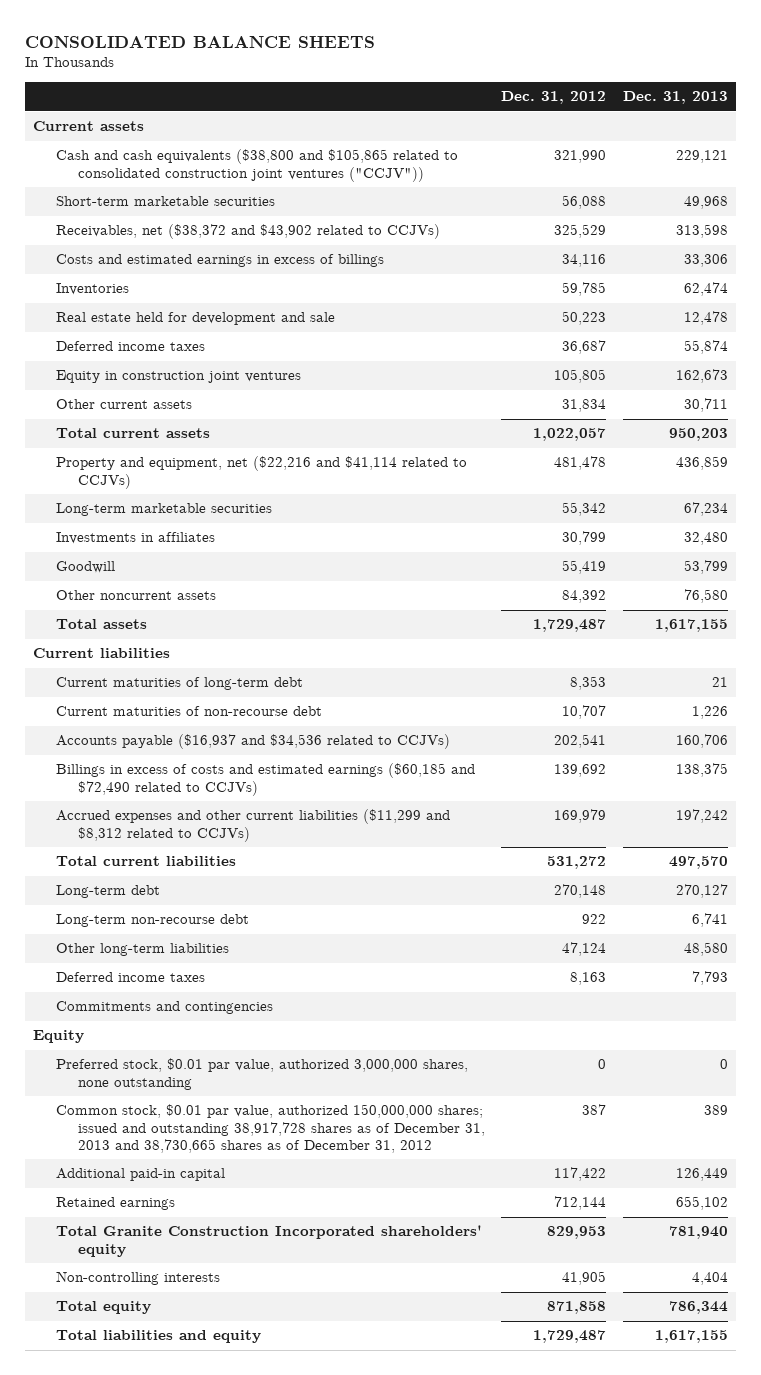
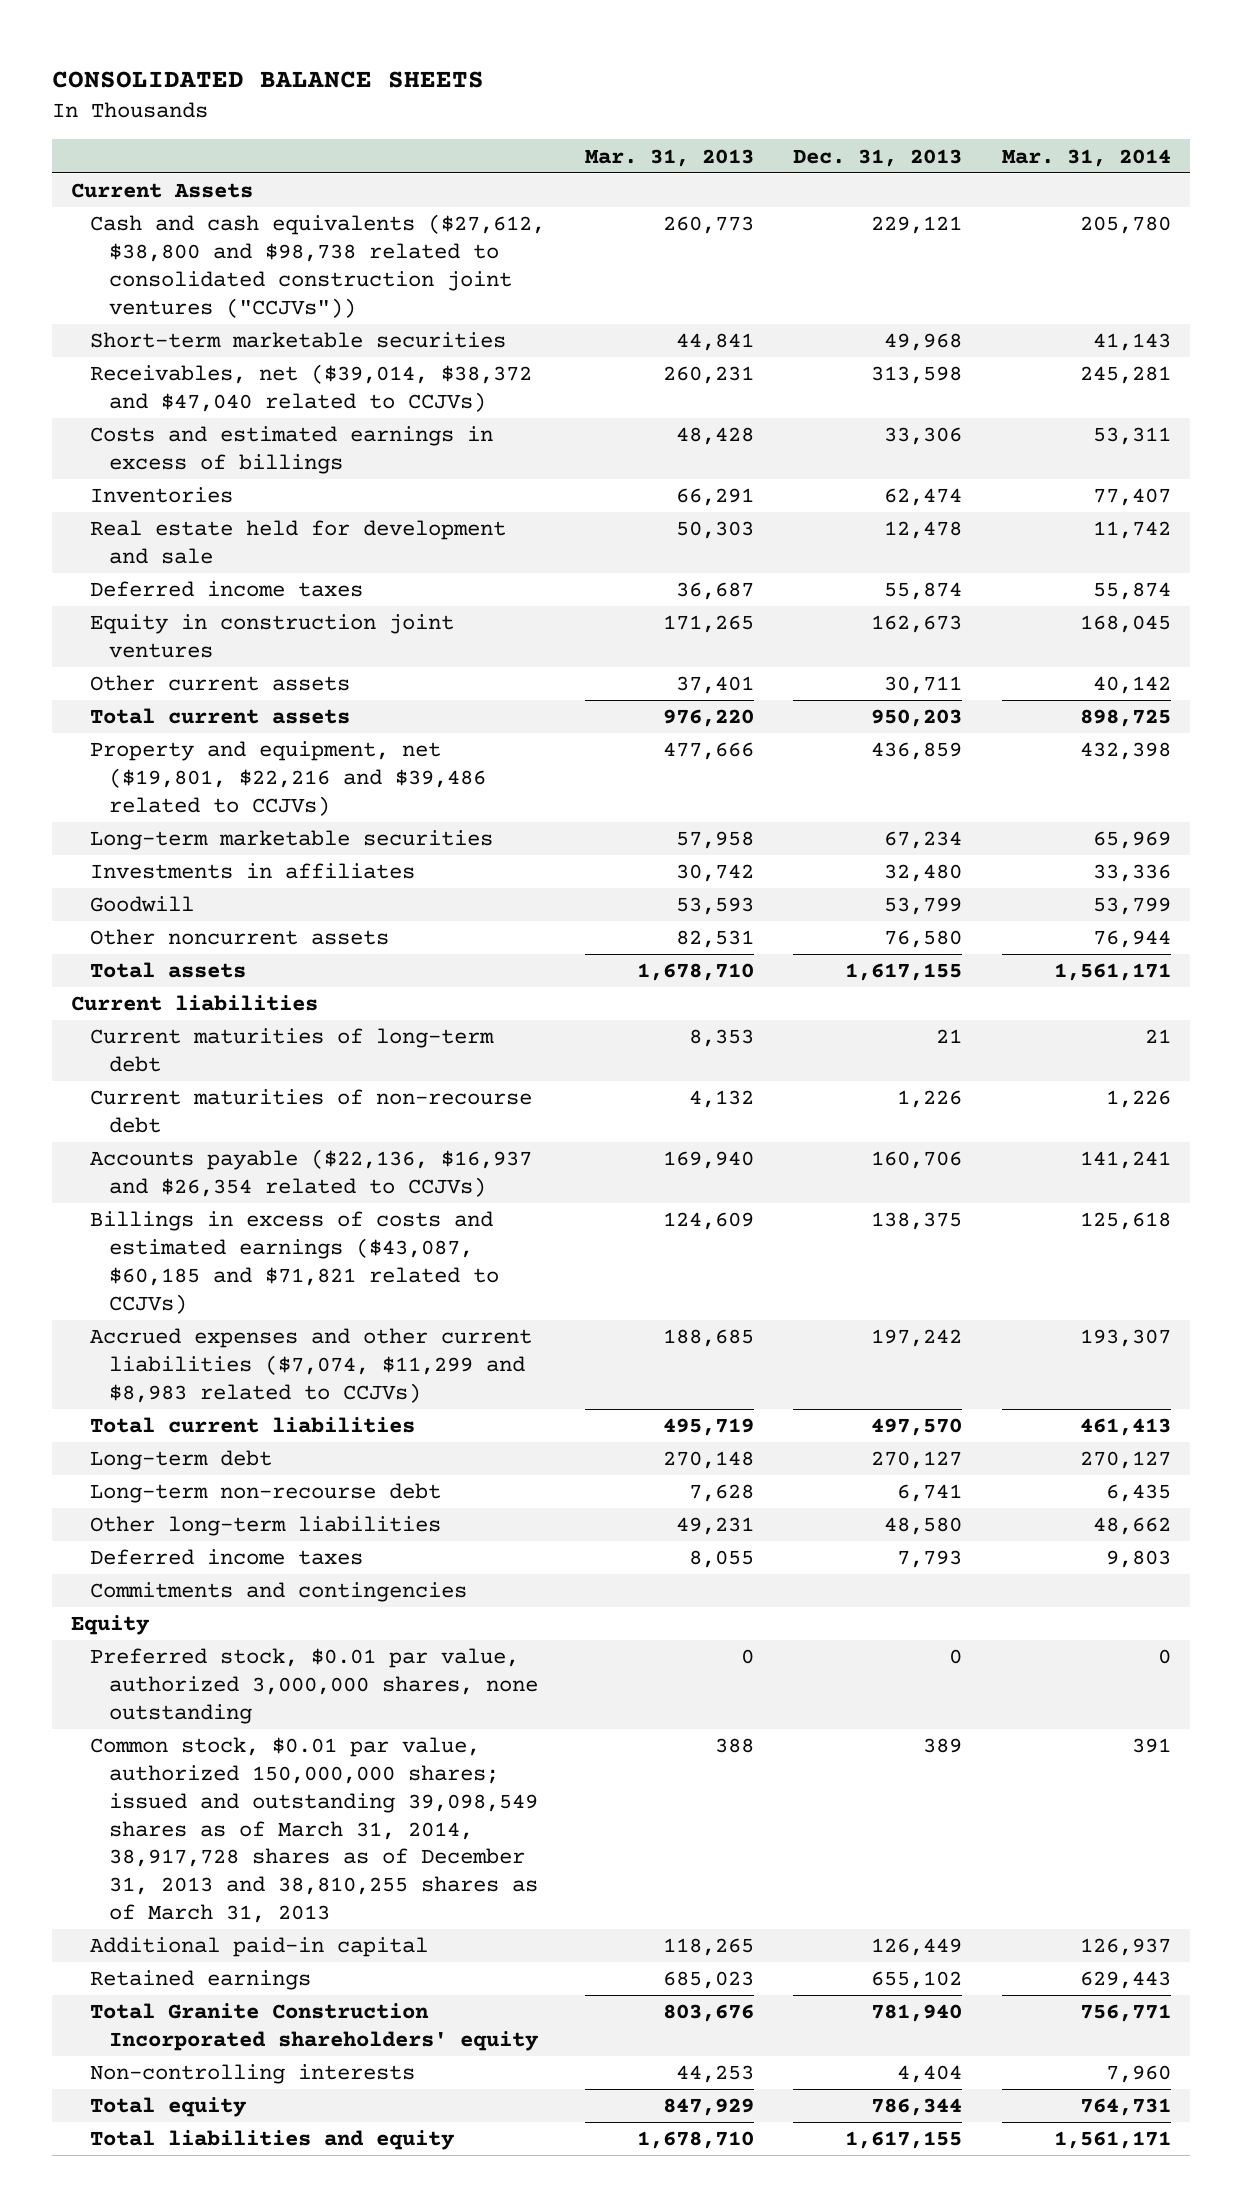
[501,91,607,105] Dec. 31, 2012 -> none
none -> [584,148,754,167] Mar. 31, 2013
none -> [1001,148,1171,167] Mar. 31, 2014
[33,121,145,132] Current assets -> [71,183,254,199] Current Assets
[55,149,458,182] Cash and cash equivalents ($38,800 and $105,865 related to consolidated construction joint ventures ("CCJV")) -> [90,214,546,318] Cash and cash equivalents ($27,612, $38,800 and $98,738 related to consolidated construction joint ventures ("CCJVs"))
[55,224,440,240] Receivables, net ($38,372 and $43,902 related to CCJVs) -> [90,364,533,412] Receivables, net ($39,014, $38,372 and $47,040 related to CCJVs)
[55,456,467,489] Property and equipment, net ($22,216 and $41,114 related to CCJVs) -> [90,741,487,816] Property and equipment, net ($19,801, $22,216 and $39,486 related to CCJVs)
[55,734,450,750] Accounts payable ($16,937 and $34,536 related to CCJVs) -> [90,1149,533,1197] Accounts payable ($22,136, $16,937 and $26,354 related to CCJVs)
[55,763,475,796] Billings in excess of costs and estimated earnings ($60,185 and $72,490 related to CCJVs) -> [90,1211,500,1314] Billings in excess of costs and estimated earnings ($43,087, $60,185 and $71,821 related to CCJVs)
[55,809,450,842] Accrued expenses and other current liabilities ($11,299 and $8,312 related to CCJVs) -> [90,1328,533,1403] Accrued expenses and other current liabilities ($7,074, $11,299 and $8,983 related to CCJVs)
[55,1104,486,1153] Common stock, $0.01 par value, authorized 150,000,000 shares; issued and outstanding 38,917,728 shares as of December 31, 2013 and 38,730,665 shares as of December 31, 2012 -> [90,1737,539,1923] Common stock, $0.01 par value, authorized 150,000,000 shares; issued and outstanding 39,098,549 shares as of March 31, 2014, 38,917,728 shares as of December 31, 2013 and 38,810,255 shares as of March 31, 2013

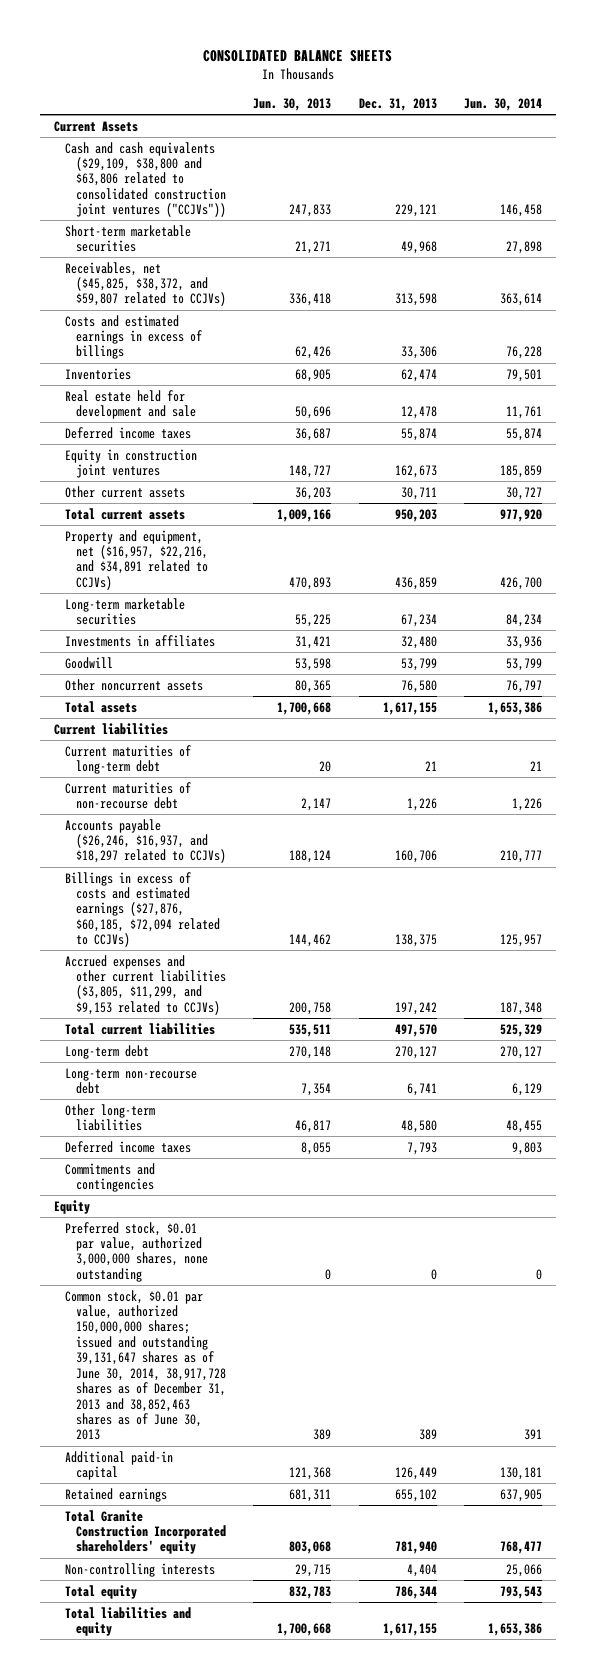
[584,148,754,167] Mar. 31, 2013 -> none
[1001,148,1171,167] Mar. 31, 2014 -> none
none -> [253,97,332,111] Jun. 30, 2013
none -> [463,97,542,111] Jun. 30, 2014
[90,214,546,318] Cash and cash equivalents ($27,612, $38,800 and $98,738 related to consolidated construction joint ventures ("CCJVs")) -> [64,141,226,218] Cash and cash equivalents ($29,109, $38,800 and $63,806 related to consolidated construction joint ventures ("CCJVs"))
[90,364,533,412] Receivables, net ($39,014, $38,372 and $47,040 related to CCJVs) -> [64,261,226,307] Receivables, net ($45,825, $38,372, and $59,807 related to CCJVs)
[90,741,487,816] Property and equipment, net ($19,801, $22,216 and $39,486 related to CCJVs) -> [64,529,208,590] Property and equipment, net ($16,957, $22,216, and $34,891 related to CCJVs)
[90,1149,533,1197] Accounts payable ($22,136, $16,937 and $26,354 related to CCJVs) -> [64,818,226,864] Accounts payable ($26,246, $16,937, and $18,297 related to CCJVs)
[90,1211,500,1314] Billings in excess of costs and estimated earnings ($43,087, $60,185 and $71,821 related to CCJVs) -> [64,871,220,948] Billings in excess of costs and estimated earnings ($27,876, $60,185, $72,094 related to CCJVs)
[90,1328,533,1403] Accrued expenses and other current liabilities ($7,074, $11,299 and $8,983 related to CCJVs) -> [64,954,226,1015] Accrued expenses and other current liabilities ($3,805, $11,299, and $9,153 related to CCJVs)
[90,1737,539,1923] Common stock, $0.01 par value, authorized 150,000,000 shares; issued and outstanding 39,098,549 shares as of March 31, 2014, 38,917,728 shares as of December 31, 2013 and 38,810,255 shares as of March 31, 2013 -> [64,1289,226,1441] Common stock, $0.01 par value, authorized 150,000,000 shares; issued and outstanding 39,131,647 shares as of June 30, 2014, 38,917,728 shares as of December 31, 2013 and 38,852,463 shares as of June 30, 2013

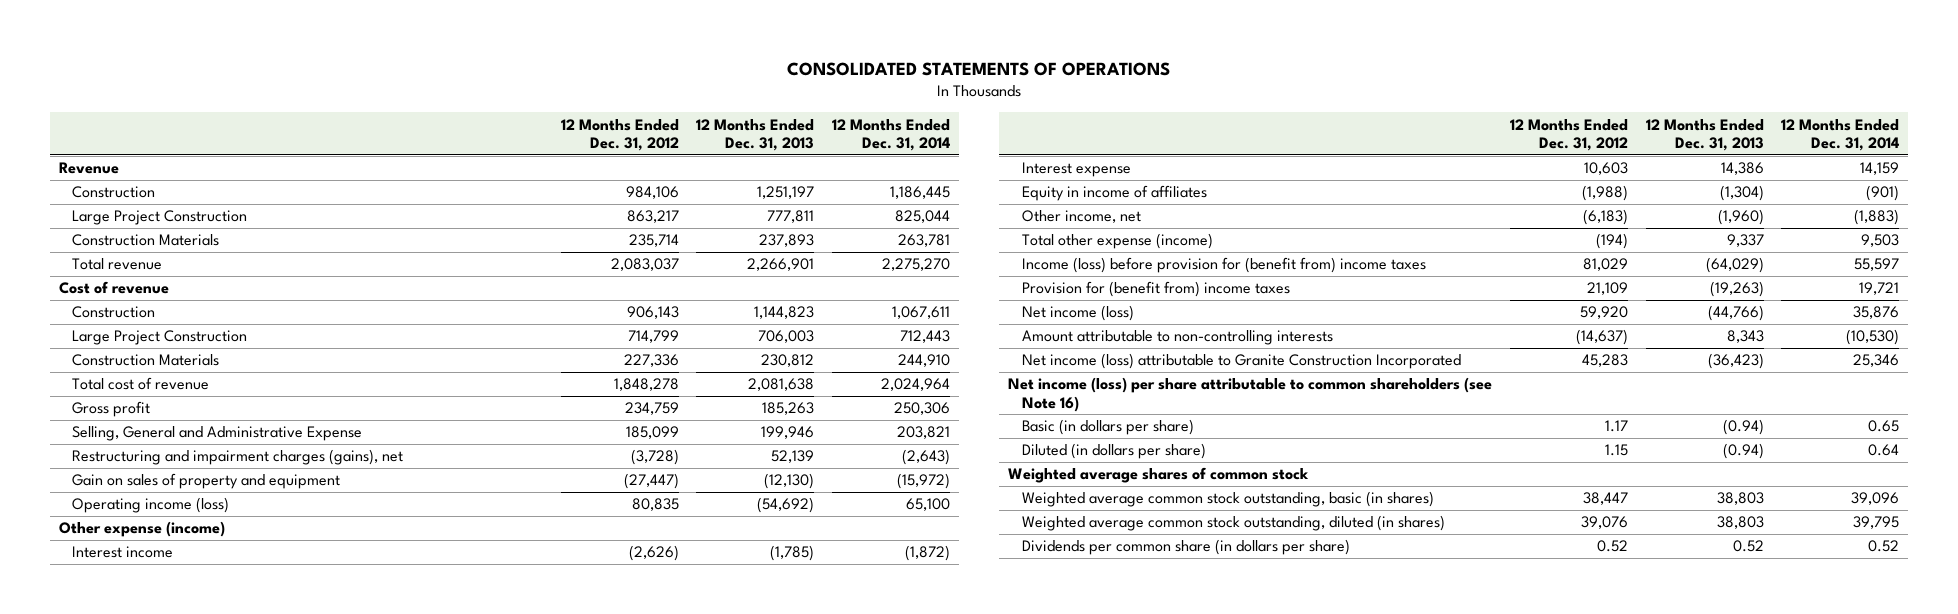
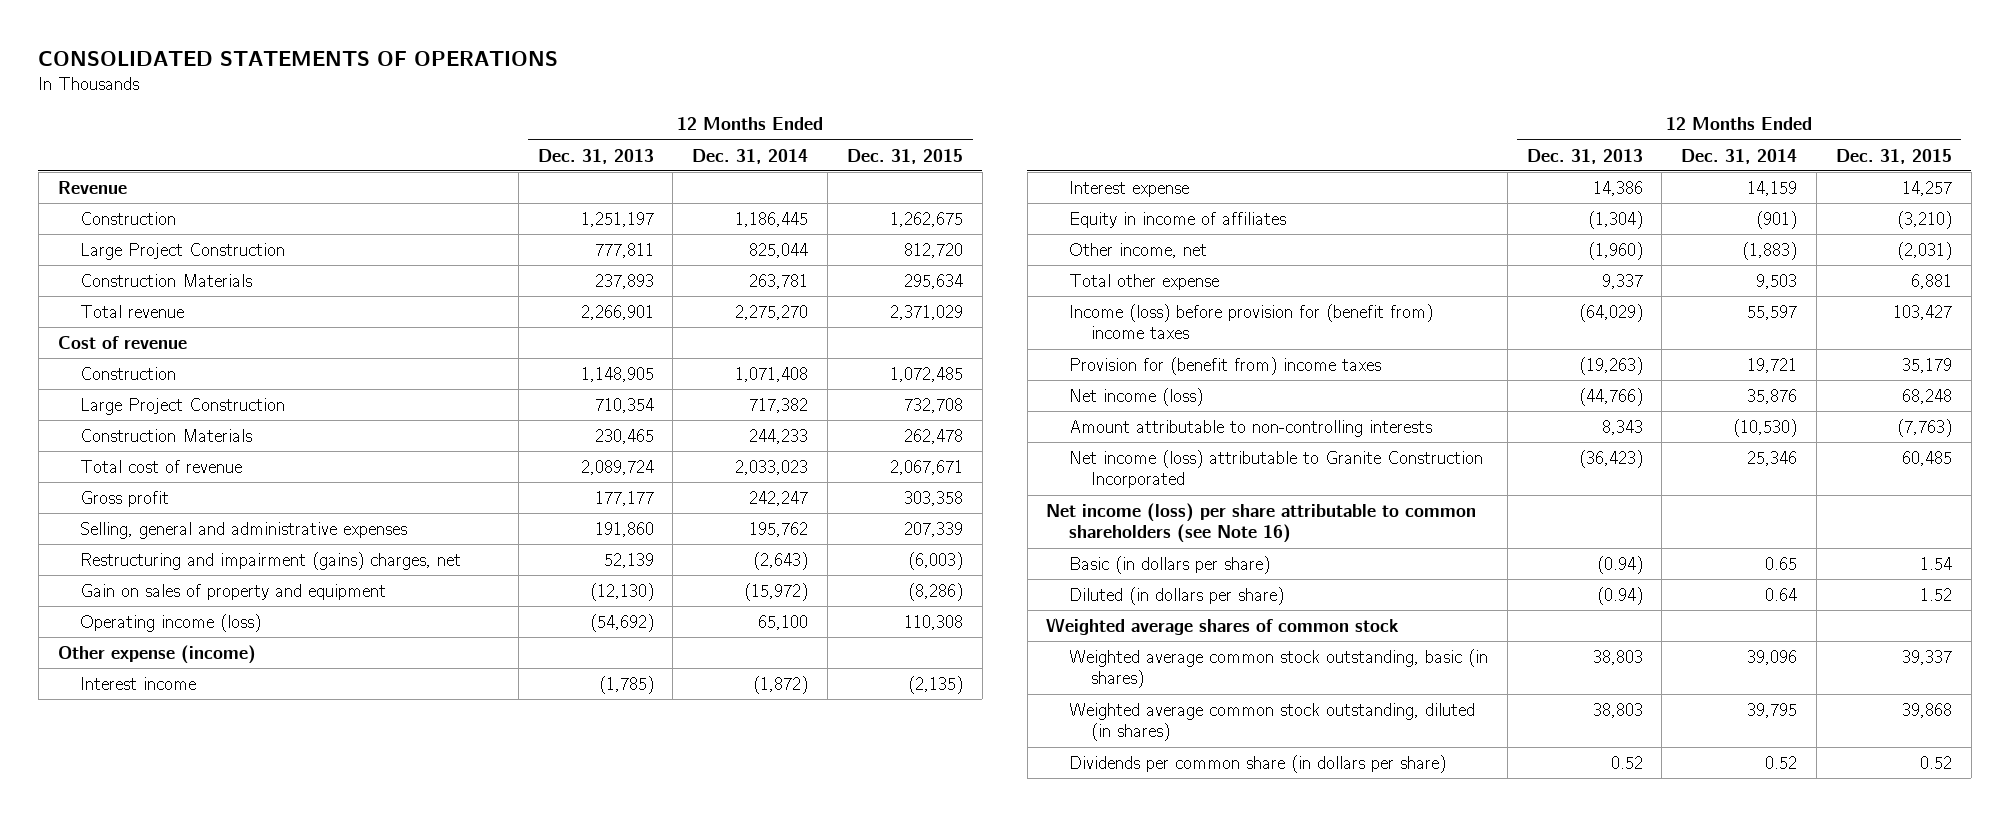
[560,118,679,152] 12 Months Ended Dec. 31, 2012 -> none
none -> [846,148,963,164] Dec. 31, 2015
[754,306,815,320] 1,144,823 -> [580,366,654,382] 1,148,905
[892,306,951,320] 1,067,611 -> [735,366,809,382] 1,071,408
[758,330,815,344] 706,003 -> [594,397,654,413] 710,354
[900,330,951,344] 712,443 -> [749,397,809,413] 717,382
[761,354,815,368] 230,812 -> [594,428,654,444] 230,465
[898,354,951,368] 244,910 -> [749,428,809,444] 244,233
[748,378,815,392] 2,081,638 -> [580,459,654,475] 2,089,724
[881,378,951,392] 2,024,964 -> [735,459,809,475] 2,033,023
[762,402,815,416] 185,263 -> [594,490,654,506] 177,177
[894,402,951,416] 250,306 -> [749,490,809,506] 242,247
[72,426,363,442] Selling, General and Administrative Expense -> [79,521,407,539] Selling, general and administrative expenses
[761,426,815,440] 199,946 -> [594,521,654,537] 191,860
[897,426,951,440] 203,821 -> [749,521,809,537] 195,762
[72,449,404,466] Restructuring and impairment charges (gains), net -> [79,551,461,570] Restructuring and impairment (gains) charges, net
[1021,233,1213,250] Total other expense (income) -> [1068,273,1219,290] Total other expense

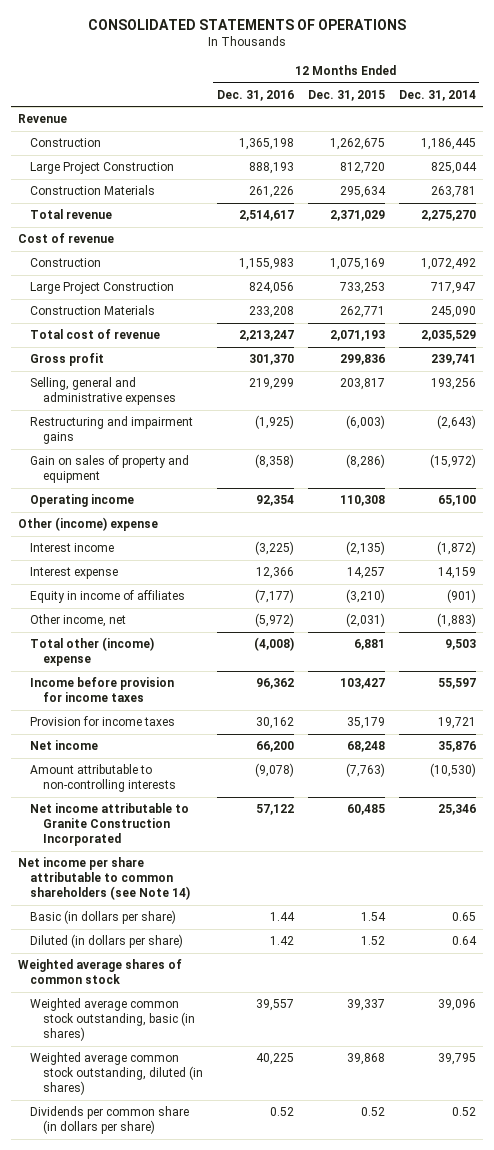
[537,148,654,164] Dec. 31, 2013 -> none
none -> [216,89,294,101] Dec. 31, 2016
[735,366,809,382] 1,071,408 -> [420,258,476,271] 1,072,492
[889,366,963,382] 1,072,485 -> [329,258,385,271] 1,075,169
[749,397,809,413] 717,382 -> [430,282,476,295] 717,947
[903,397,963,413] 732,708 -> [339,282,385,295] 733,253
[749,428,809,444] 244,233 -> [430,306,476,319] 245,090
[903,428,963,444] 262,478 -> [339,306,385,319] 262,771
[735,459,809,475] 2,033,023 -> [420,330,476,342] 2,035,529
[889,459,963,475] 2,067,671 -> [329,330,385,342] 2,071,193
[749,490,809,506] 242,247 -> [430,354,476,366] 239,741
[903,490,963,506] 303,358 -> [339,354,385,366] 299,836
[749,521,809,537] 195,762 -> [430,378,476,391] 193,256
[903,521,963,537] 207,339 -> [339,378,385,391] 203,817
[79,551,461,570] Restructuring and impairment (gains) charges, net -> [30,416,194,445] Restructuring and impairment gains
[79,613,261,632] Operating income (loss) -> [30,494,135,508] Operating income
[57,644,256,664] Other expense (income) -> [18,517,159,532] Other (income) expense
[1068,273,1219,290] Total other expense -> [30,637,155,667] Total other (income) expense
[1068,303,1433,340] Income (loss) before provision for (benefit from) income taxes -> [30,677,175,703] Income before provision for income taxes
[1068,356,1381,375] Provision for (benefit from) income taxes -> [30,716,176,727] Provision for income taxes
[1068,387,1203,406] Net income (loss) -> [30,740,99,751] Net income
[1068,449,1483,489] Net income (loss) attributable to Granite Construction Incorporated -> [30,803,190,847] Net income attributable to Granite Construction Incorporated
[1046,502,1477,544] Net income (loss) per share attributable to common shareholders (see Note 16) -> [18,857,191,901] Net income per share attributable to common shareholders (see Note 14)

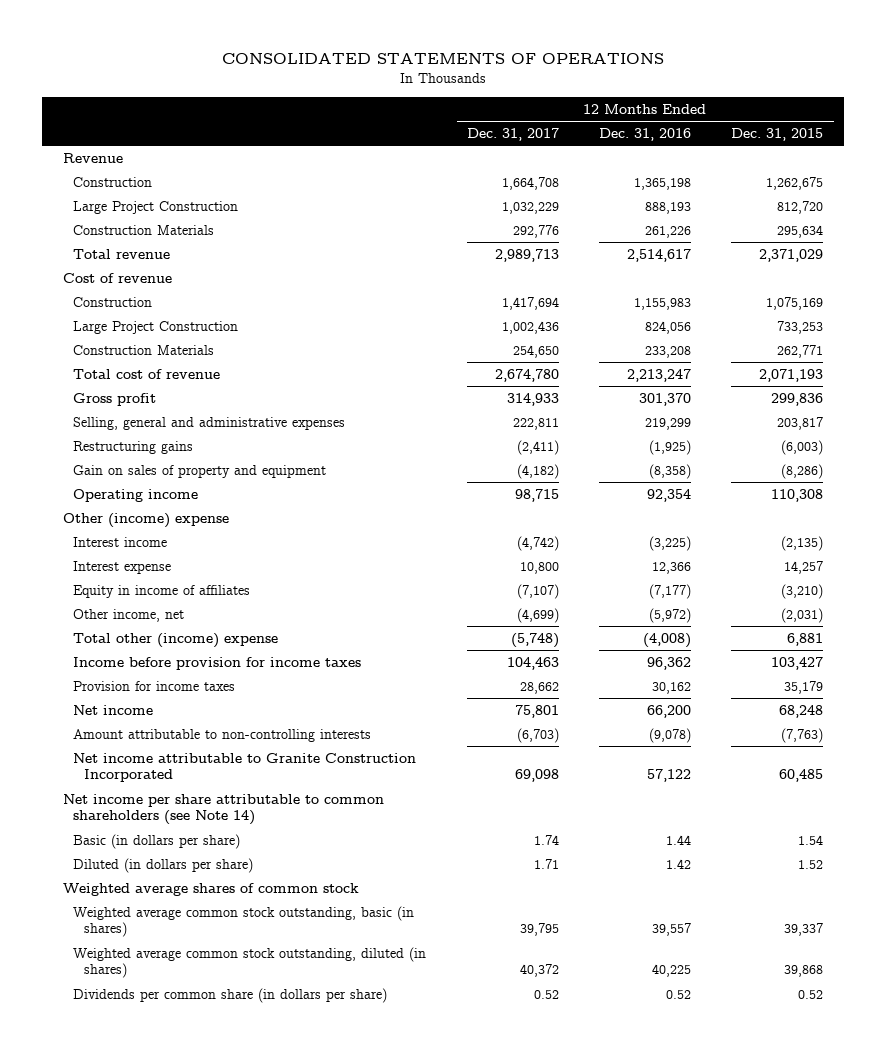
[398,89,476,101] Dec. 31, 2014 -> none
none -> [466,128,559,142] Dec. 31, 2017
[30,416,194,445] Restructuring and impairment gains -> [73,440,194,454] Restructuring gains

